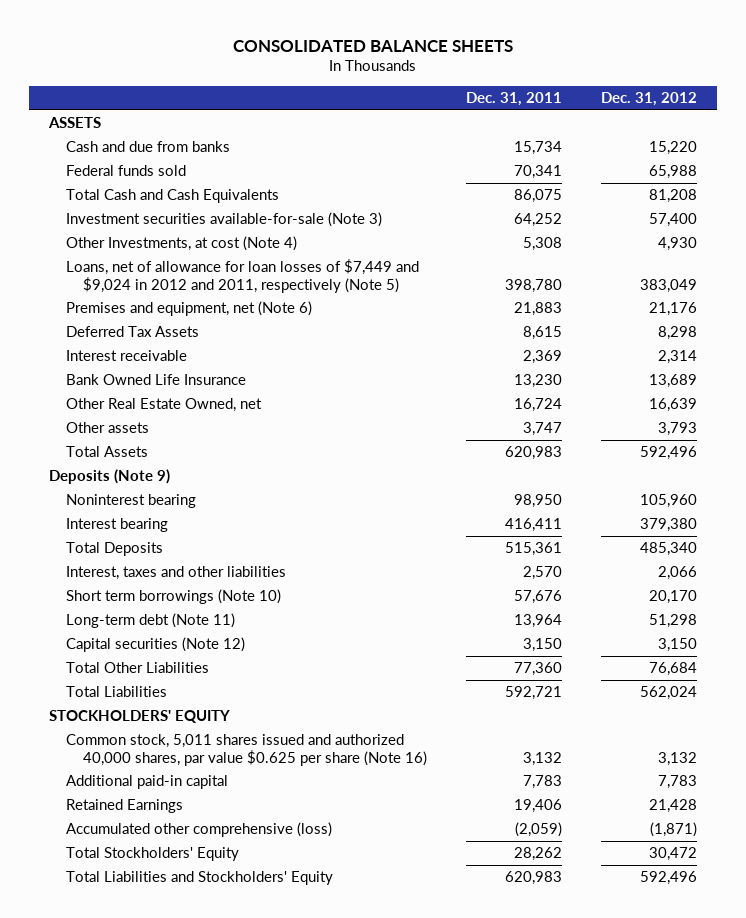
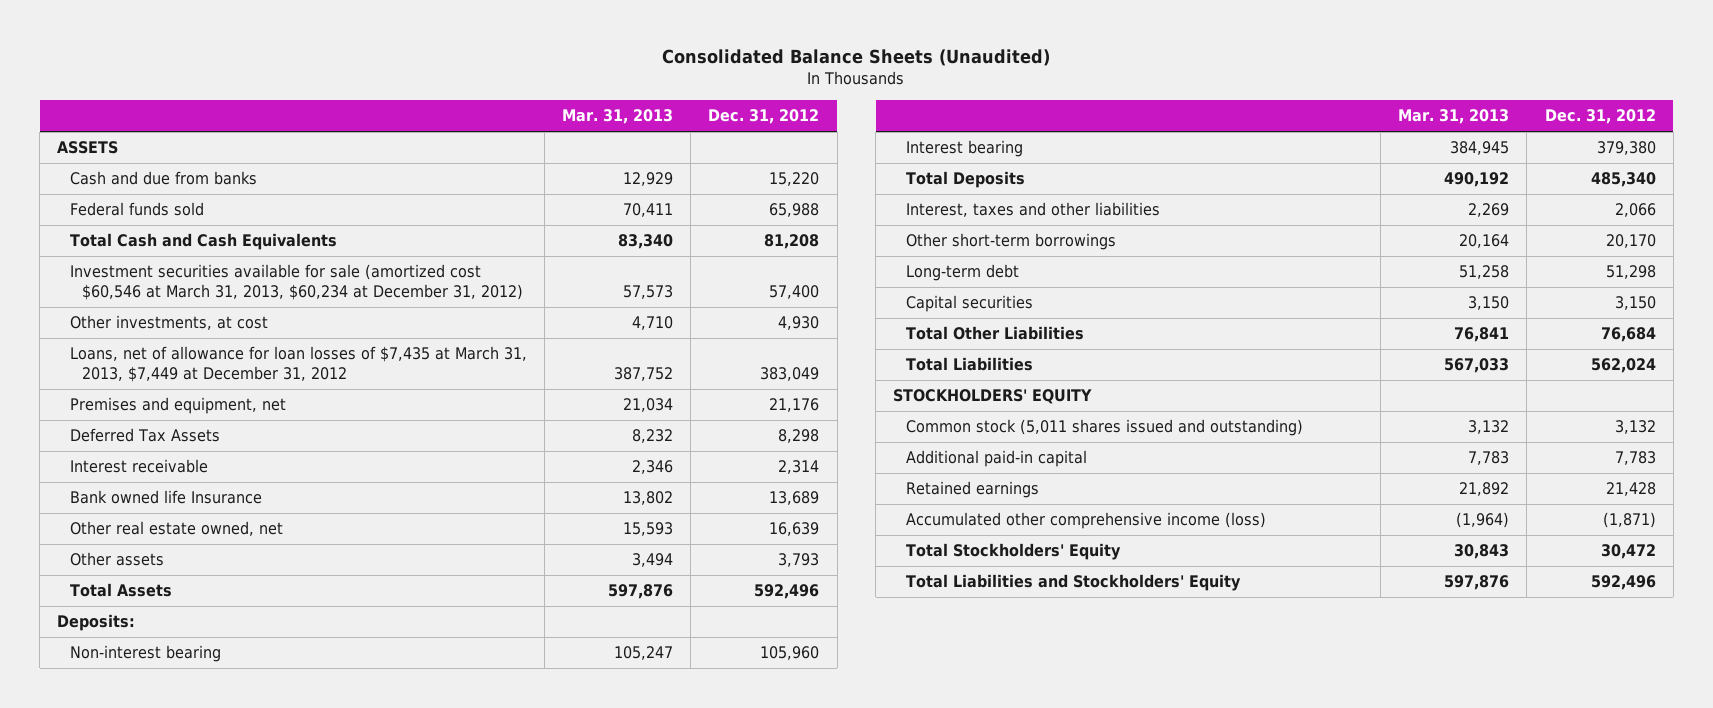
[233,39,514,52] CONSOLIDATED BALANCE SHEETS -> [662,49,1051,67] Consolidated Balance Sheets (Unaudited)
[466,91,563,106] Dec. 31, 2011 -> none
none -> [561,109,673,125] Mar. 31, 2013
[65,212,382,228] Investment securities available-for-sale (Note 3) -> [69,264,523,301] Investment securities available for sale (amortized cost $60,546 at March 31, 2013, $60,234 at December 31, 2012)
[65,236,297,252] Other Investments, at cost (Note 4) -> [69,315,268,331] Other investments, at cost
[65,259,419,293] Loans, net of allowance for loan losses of $7,449 and $9,024 in 2012 and 2011, respectively (Note 5) -> [69,346,527,383] Loans, net of allowance for loan losses of $7,435 at March 31, 2013, $7,449 at December 31, 2012
[65,301,312,317] Premises and equipment, net (Note 6) -> [69,397,286,415] Premises and equipment, net
[65,374,246,386] Bank Owned Life Insurance -> [69,490,262,505] Bank owned life Insurance
[65,398,262,413] Other Real Estate Owned, net -> [69,521,283,537] Other real estate owned, net
[49,469,171,485] Deposits (Note 9) -> [57,614,136,632] Deposits:
[65,494,196,509] Noninterest bearing -> [69,645,221,663] Non-interest bearing
[65,589,281,605] Short term borrowings (Note 10) -> [905,233,1116,251] Other short-term borrowings
[65,613,235,629] Long-term debt (Note 11) -> [905,264,1019,282] Long-term debt
[65,637,245,653] Capital securities (Note 12) -> [905,295,1033,313] Capital securities
[65,734,427,766] Common stock, 5,011 shares issued and authorized 40,000 shares, par value $0.625 per share (Note 16) -> [905,419,1303,437] Common stock (5,011 shares issued and outstanding)
[65,799,183,814] Retained Earnings -> [905,481,1039,499] Retained earnings
[65,822,332,838] Accumulated other comprehensive (loss) -> [905,512,1266,530] Accumulated other comprehensive income (loss)

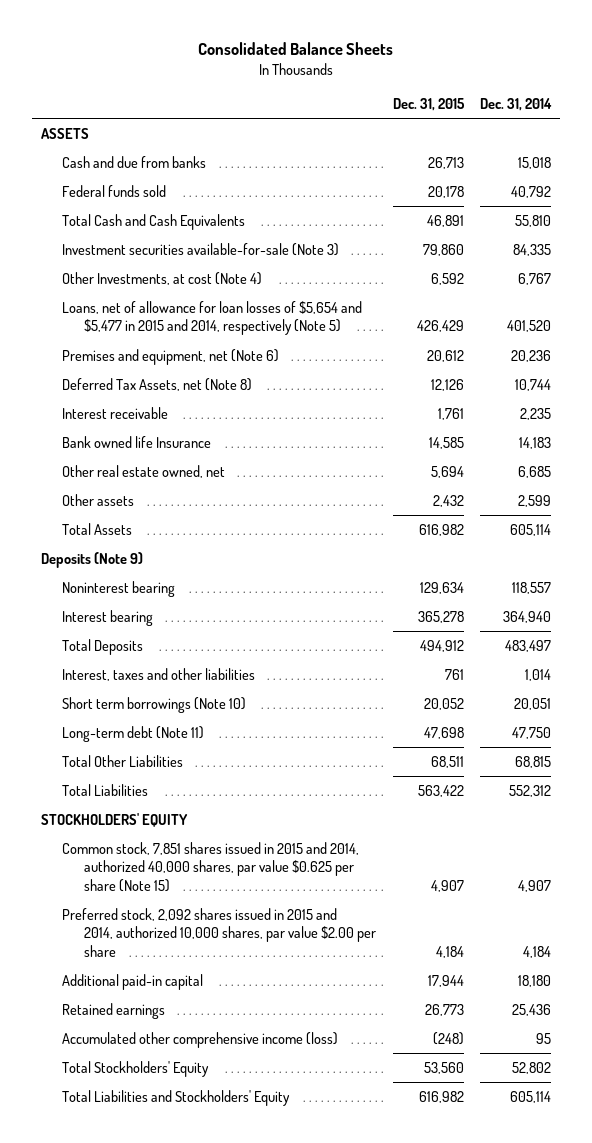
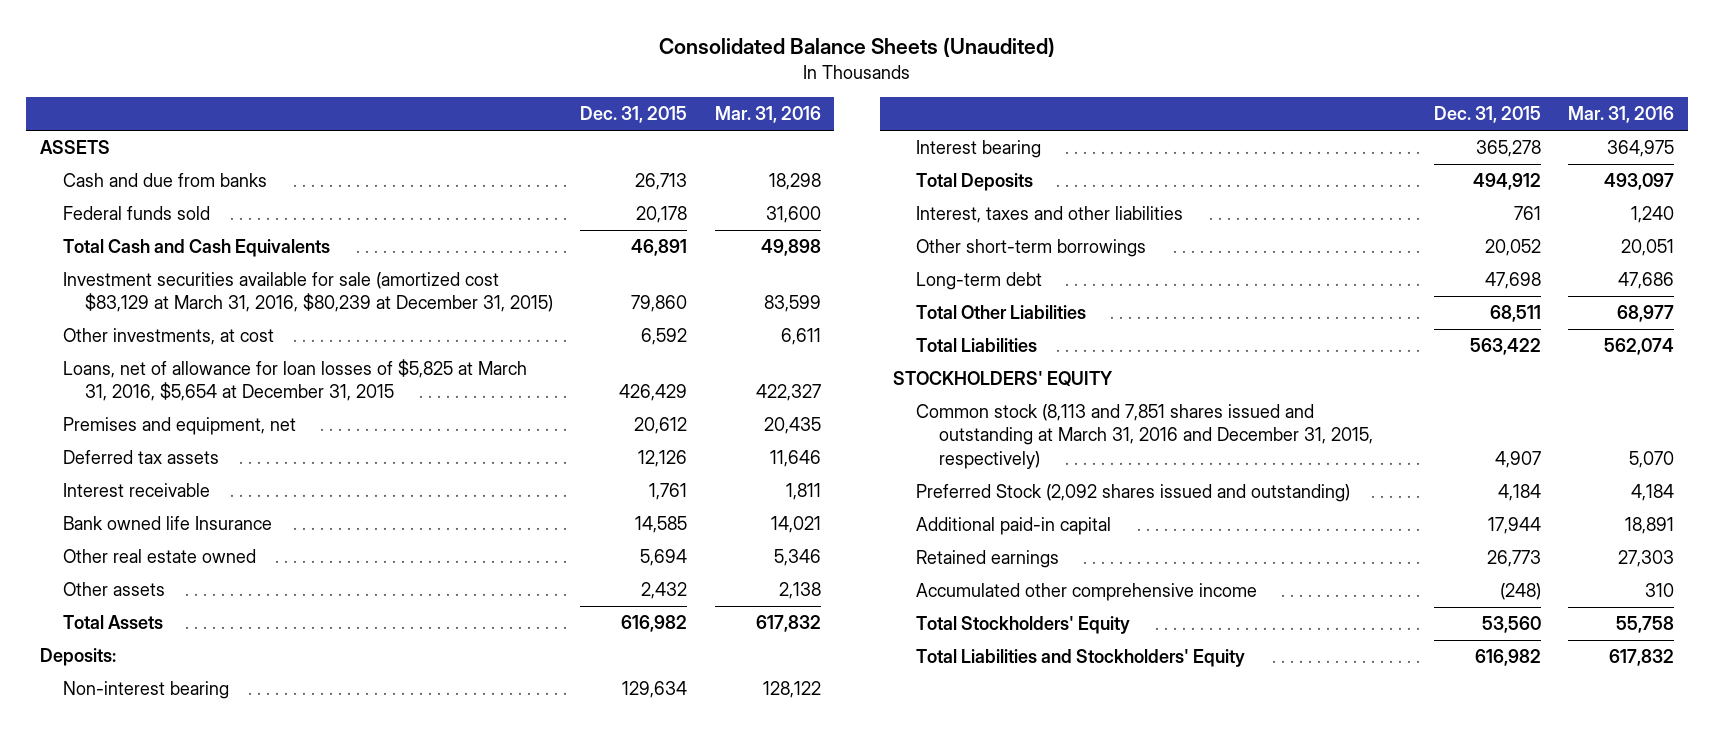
[197,41,393,55] Consolidated Balance Sheets -> [658,37,1055,58] Consolidated Balance Sheets (Unaudited)
[480,97,553,111] Dec. 31, 2014 -> none
none -> [714,106,821,124] Mar. 31, 2016
[62,242,340,256] Investment securities available-for-sale (Note 3) -> [62,272,554,313] Investment securities available for sale (amortized cost $83,129 at March 31, 2016, $80,239 at December 31, 2015)
[62,271,263,285] Other Investments, at cost (Note 4) -> [62,328,274,346] Other investments, at cost
[62,300,363,336] Loans, net of allowance for loan losses of $5,654 and $5,477 in 2015 and 2014, respectively (Note 5) -> [62,359,527,402] Loans, net of allowance for loan losses of $5,825 at March 31, 2016, $5,654 at December 31, 2015
[62,348,280,365] Premises and equipment, net (Note 6) -> [62,417,296,436] Premises and equipment, net
[62,377,253,391] Deferred Tax Assets, net (Note 8) -> [62,450,219,465] Deferred tax assets
[62,464,226,478] Other real estate owned, net -> [62,549,256,564] Other real estate owned
[40,551,143,568] Deposits (Note 9) -> [39,648,116,667] Deposits:
[62,580,176,597] Noninterest bearing -> [62,681,229,700] Non-interest bearing
[62,696,247,713] Short term borrowings (Note 10) -> [916,239,1147,258] Other short-term borrowings
[62,725,205,742] Long-term debt (Note 11) -> [916,272,1043,291] Long-term debt
[62,841,360,892] Common stock, 7,851 shares issued in 2015 and 2014, authorized 40,000 shares, par value $0.625 per share (Note 15) -> [916,404,1373,469] Common stock (8,113 and 7,851 shares issued and outstanding at March 31, 2016 and December 31, 2015, respectively)
[62,907,376,957] Preferred stock, 2,092 shares issued in 2015 and 2014, authorized 10,000 shares, par value $2.00 per share -> [916,484,1351,503] Preferred Stock (2,092 shares issued and outstanding)
[62,1031,339,1048] Accumulated other comprehensive income (loss) -> [916,583,1258,602] Accumulated other comprehensive income

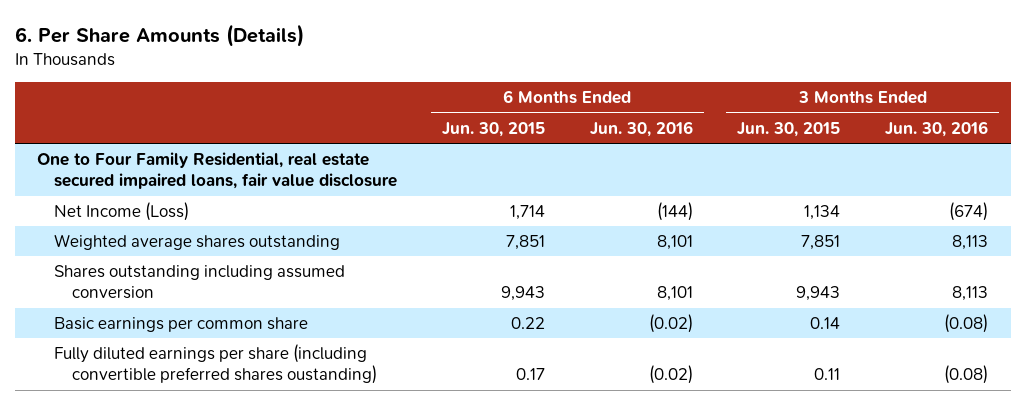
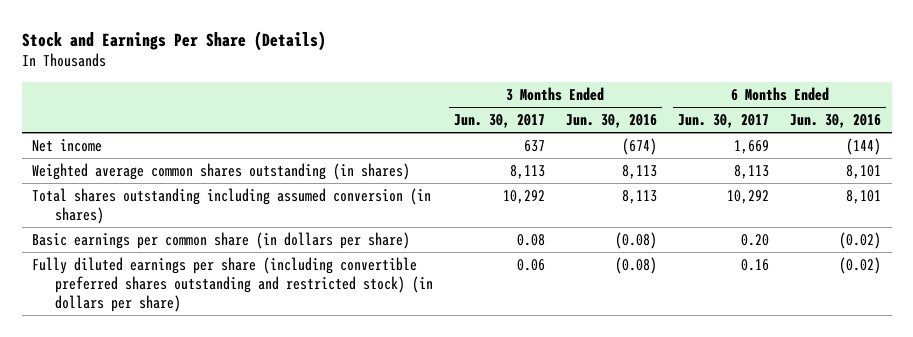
[14,23,304,47] 6. Per Share Amounts (Details) -> [21,30,326,51] Stock and Earnings Per Share (Details)
[442,121,546,137] Jun. 30, 2015 -> none
[737,121,841,137] Jun. 30, 2015 -> none
none -> [453,114,545,129] Jun. 30, 2017
none -> [678,114,770,129] Jun. 30, 2017
[37,152,398,190] One to Four Family Residential, real estate secured impaired loans, fair value disclosure -> none
[54,202,190,222] Net Income (Loss) -> [32,139,103,153] Net income
[54,234,341,251] Weighted average shares outstanding -> [32,163,411,181] Weighted average common shares outstanding (in shares)
[54,265,346,300] Shares outstanding including assumed conversion -> [32,188,432,225] Total shares outstanding including assumed conversion (in shares)
[54,317,309,333] Basic earnings per common share -> [32,232,411,250] Basic earnings per common share (in dollars per share)
[54,344,377,385] Fully diluted earnings per share (including convertible preferred shares oustanding) -> [32,257,433,313] Fully diluted earnings per share (including convertible preferred shares outstanding and restricted stock) (in dollars per share)

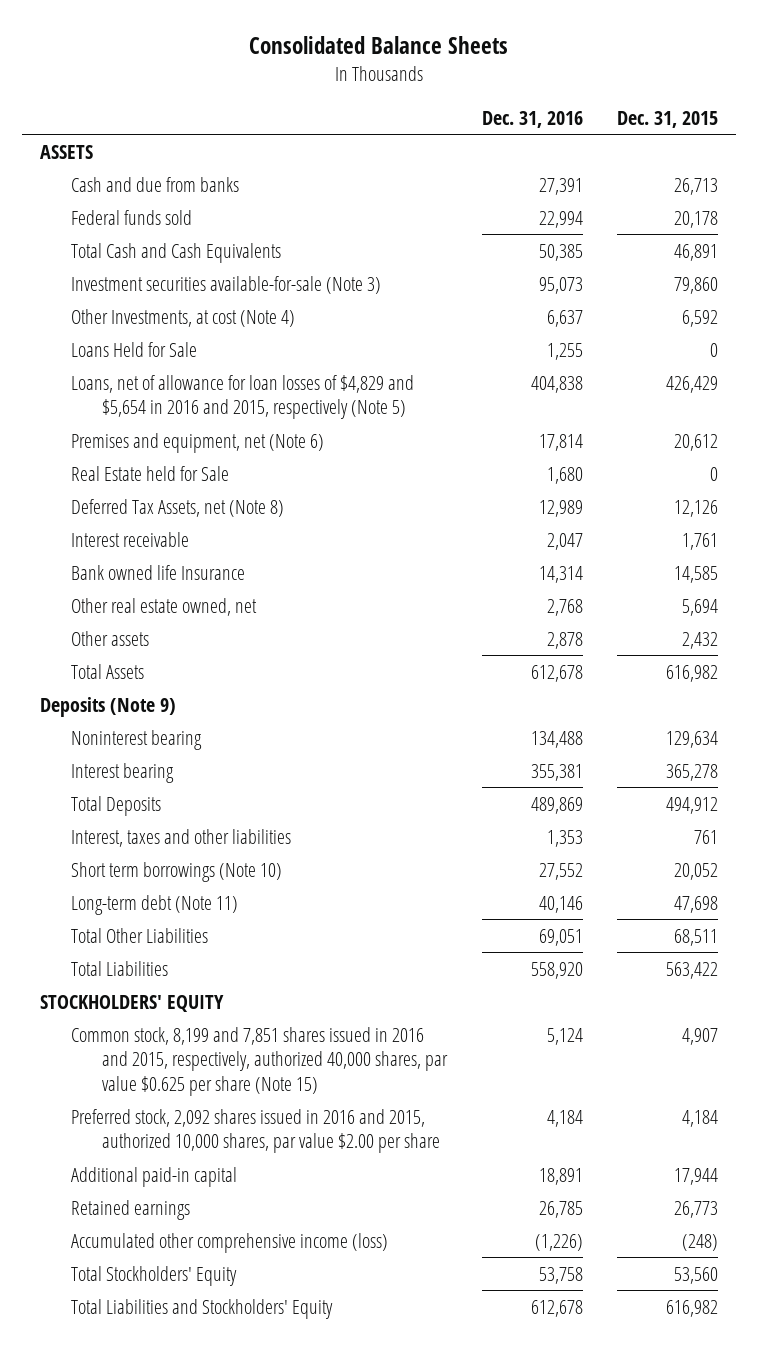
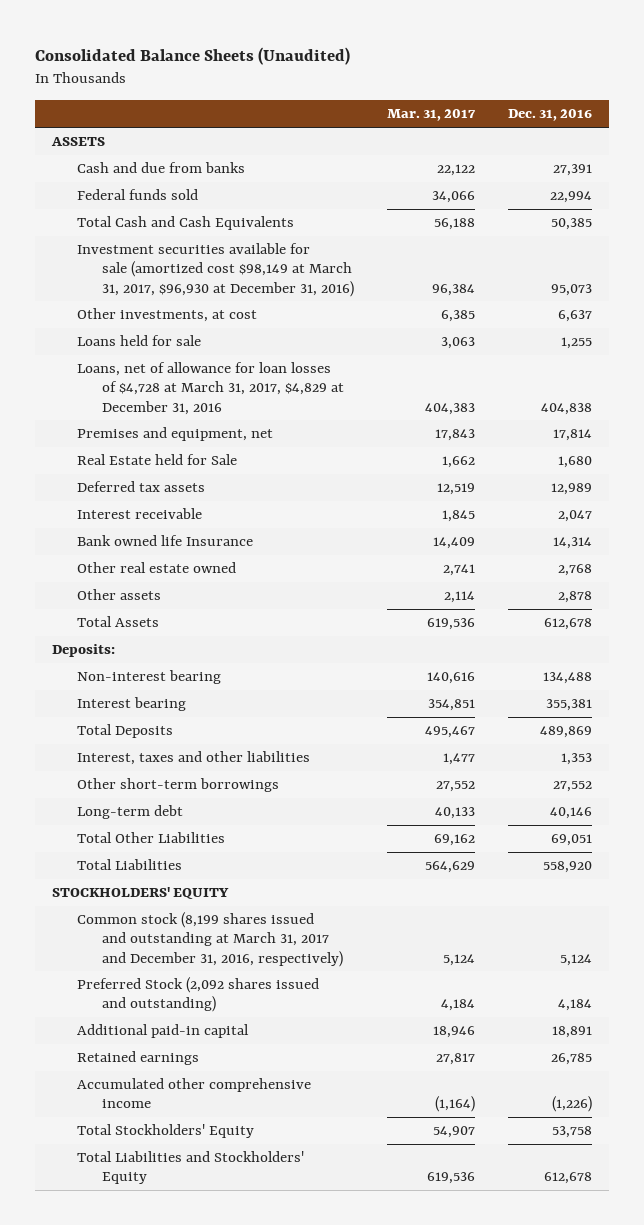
[249,35,509,54] Consolidated Balance Sheets -> [34,46,350,65] Consolidated Balance Sheets (Unaudited)
[617,110,719,128] Dec. 31, 2015 -> none
none -> [386,109,476,122] Mar. 31, 2017
[70,275,381,294] Investment securities available-for-sale (Note 3) -> [76,243,354,297] Investment securities available for sale (amortized cost $98,149 at March 31, 2017, $96,930 at December 31, 2016)
[70,308,295,327] Other Investments, at cost (Note 4) -> [76,308,257,323] Other investments, at cost
[70,341,197,357] Loans Held for Sale -> [76,335,201,347] Loans held for sale
[70,374,414,420] Loans, net of allowance for loan losses of $4,829 and $5,654 in 2016 and 2015, respectively (Note 5) -> [76,362,344,415] Loans, net of allowance for loan losses of $4,728 at March 31, 2017, $4,829 at December 31, 2016
[70,432,324,453] Premises and equipment, net (Note 6) -> [76,427,273,442] Premises and equipment, net
[70,498,284,517] Deferred Tax Assets, net (Note 8) -> [76,481,205,493] Deferred tax assets
[70,597,257,616] Other real estate owned, net -> [76,562,236,574] Other real estate owned
[39,696,176,717] Deposits (Note 9) -> [51,644,115,658] Deposits:
[70,729,202,750] Noninterest bearing -> [76,670,221,685] Non-interest bearing
[70,861,282,882] Short term borrowings (Note 10) -> [76,778,279,793] Other short-term borrowings
[70,894,238,915] Long-term debt (Note 11) -> [76,805,183,820] Long-term debt
[70,1026,449,1096] Common stock, 8,199 and 7,851 shares issued in 2016 and 2015, respectively, authorized 40,000 shares, par value $0.625 per share (Note 15) -> [76,912,343,967] Common stock (8,199 shares issued and outstanding at March 31, 2017 and December 31, 2016, respectively)
[70,1108,441,1154] Preferred stock, 2,092 shares issued in 2016 and 2015, authorized 10,000 shares, par value $2.00 per share -> [76,977,319,1013] Preferred Stock (2,092 shares issued and outstanding)
[70,1232,388,1253] Accumulated other comprehensive income (loss) -> [76,1078,311,1109] Accumulated other comprehensive income

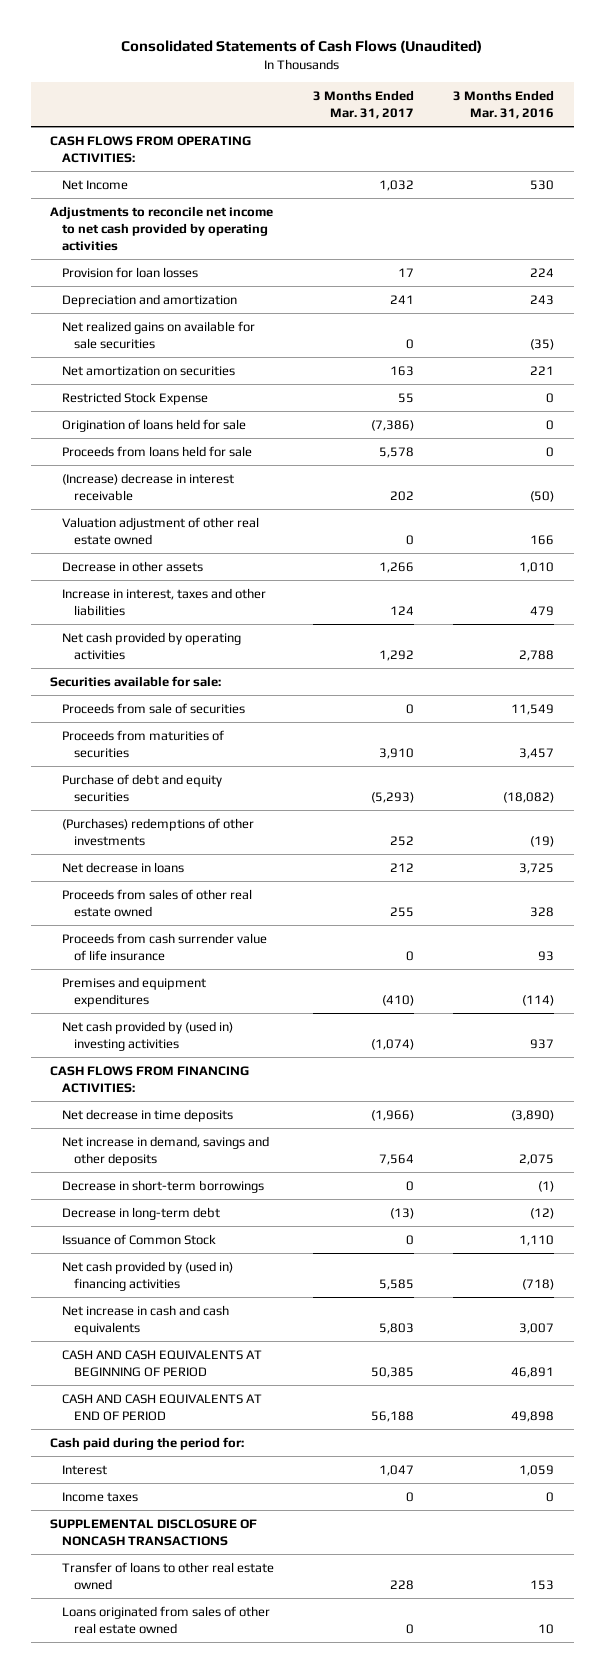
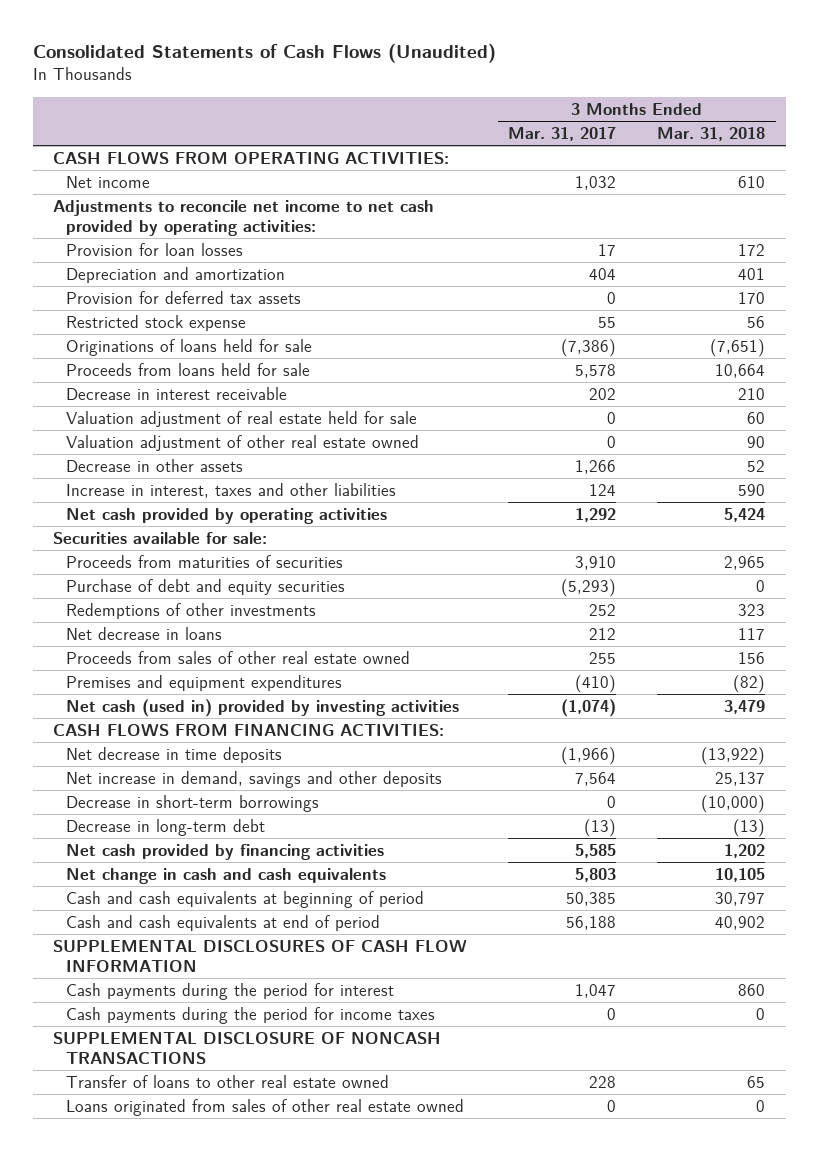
[453,90,555,120] 3 Months Ended Mar. 31, 2016 -> none
none -> [657,126,766,141] Mar. 31, 2018
[62,179,129,190] Net Income -> [66,175,151,188] Net income
[50,205,274,252] Adjustments to reconcile net income to net cash provided by operating activities -> [53,199,435,236] Adjustments to reconcile net income to net cash provided by operating activities:
[62,320,256,349] Net realized gains on available for sale securities -> none
[62,365,236,376] Net amortization on securities -> none
[390,294,415,304] 241 -> [589,267,617,280] 404
none -> [66,290,302,304] Provision for deferred tax assets
[62,391,209,405] Restricted Stock Expense -> [66,314,247,331] Restricted stock expense
[62,418,247,432] Origination of loans held for sale -> [66,338,313,356] Originations of loans held for sale
[62,472,235,501] (Increase) decrease in interest receivable -> [66,386,288,400] Decrease in interest receivable
none -> [66,410,418,427] Valuation adjustment of real estate held for sale
[62,702,246,714] Proceeds from sale of securities -> none
[62,817,255,846] (Purchases) redemptions of other investments -> [66,602,317,619] Redemptions of other investments
[62,932,268,961] Proceeds from cash surrender value of life insurance -> none
[62,1020,234,1051] Net cash provided by (used in) investing activities -> [66,698,460,717] Net cash (used in) provided by investing activities
[62,1233,217,1245] Issuance of Common Stock -> none
[50,1436,245,1450] Cash paid during the period for: -> none
[62,1260,234,1291] Net cash provided by (used in) financing activities -> [66,843,385,860] Net cash provided by financing activities
[62,1304,230,1335] Net increase in cash and cash equivalents -> [66,867,387,884] Net change in cash and cash equivalents
[62,1349,263,1377] CASH AND CASH EQUIVALENTS AT BEGINNING OF PERIOD -> [66,890,425,908] Cash and cash equivalents at beginning of period
[62,1393,263,1421] CASH AND CASH EQUIVALENTS AT END OF PERIOD -> [66,914,381,931] Cash and cash equivalents at end of period
none -> [53,939,468,972] SUPPLEMENTAL DISCLOSURES OF CASH FLOW INFORMATION
[62,1464,108,1475] Interest -> [66,982,395,1000] Cash payments during the period for interest
[62,1491,139,1502] Income taxes -> [66,1006,436,1024] Cash payments during the period for income taxes

